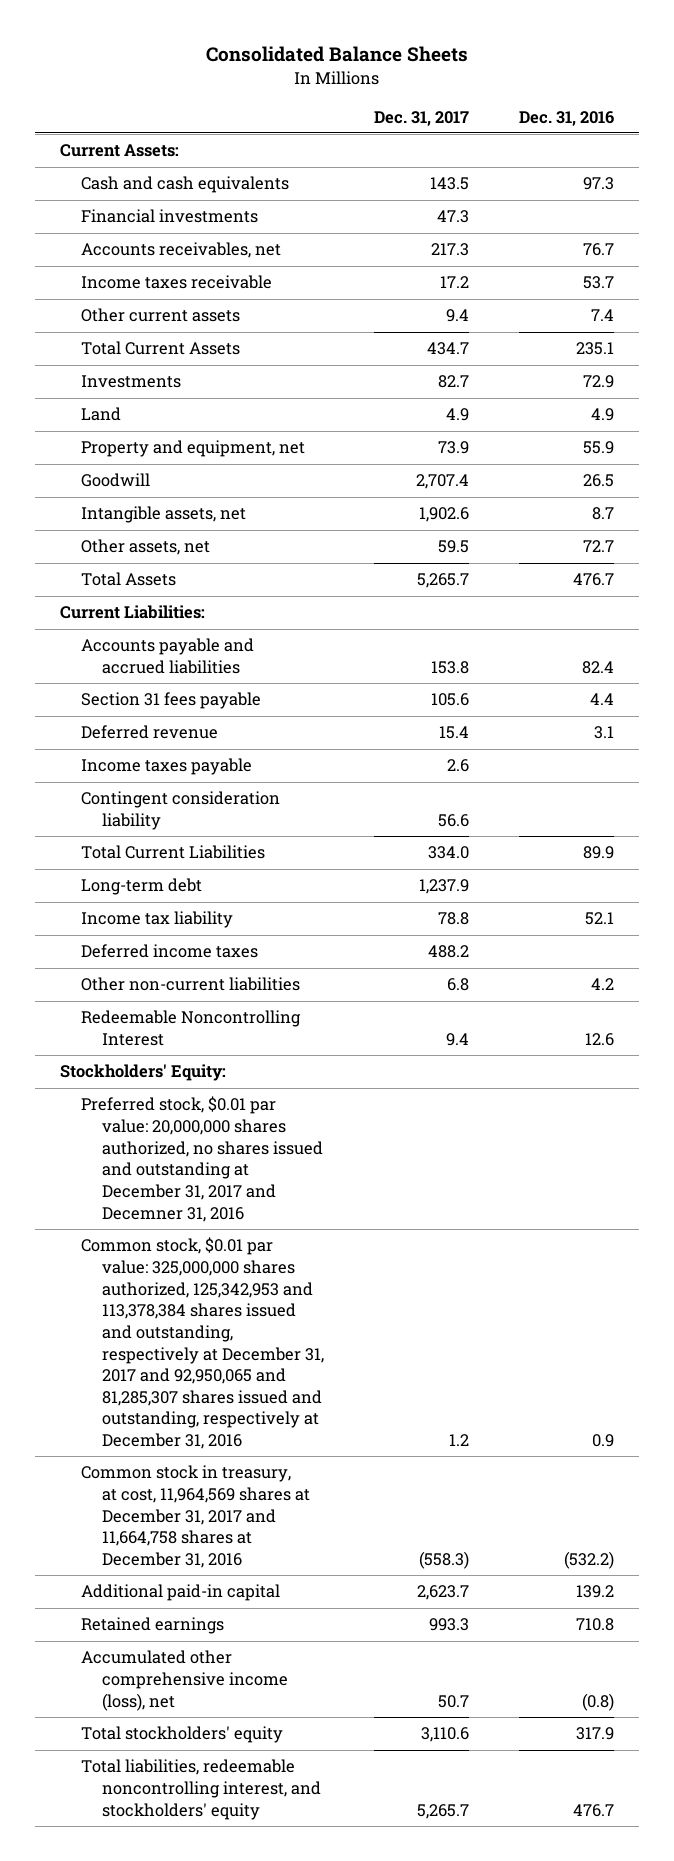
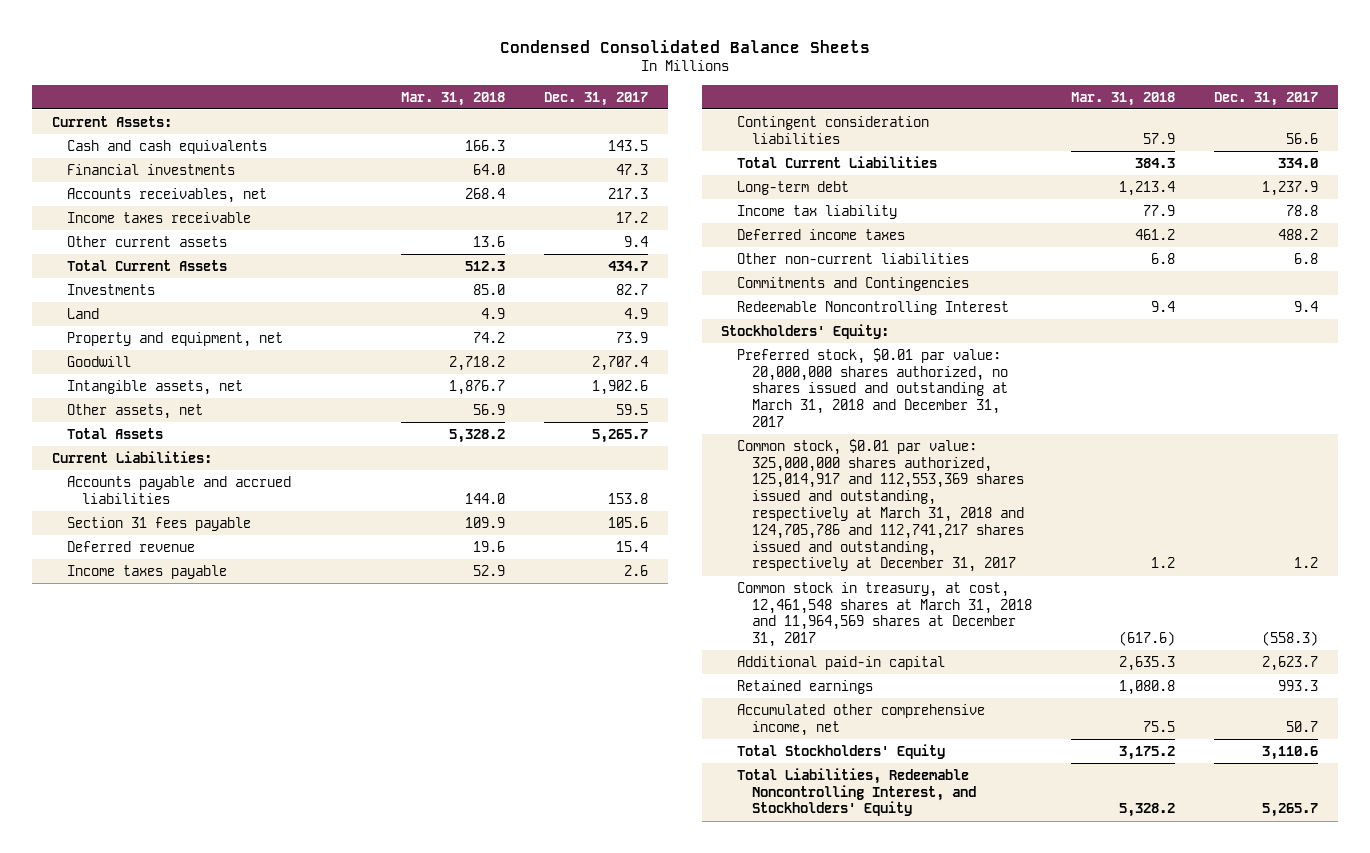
[206,46,469,63] Consolidated Balance Sheets -> [499,40,870,54] Condensed Consolidated Balance Sheets
[519,110,615,126] Dec. 31, 2016 -> none
none -> [401,91,506,106] Mar. 31, 2018
[81,791,281,830] Contingent consideration liability -> [736,115,929,144] Contingent consideration liabilities
none -> [736,276,969,291] Commitments and Contingencies
[81,1096,324,1222] Preferred stock, $0.01 par value: 20,000,000 shares authorized, no shares issued and outstanding at December 31, 2017 and Decemner 31, 2016 -> [736,347,1008,427] Preferred stock, $0.01 par value: 20,000,000 shares authorized, no shares issued and outstanding at March 31, 2018 and December 31, 2017
[81,1237,325,1450] Common stock, $0.01 par value: 325,000,000 shares authorized, 125,342,953 and 113,378,384 shares issued and outstanding, respectively at December 31, 2017 and 92,950,065 and 81,285,307 shares issued and outstanding, respectively at December 31, 2016 -> [736,438,1024,573] Common stock, $0.01 par value: 325,000,000 shares authorized, 125,014,917 and 112,553,369 shares issued and outstanding, respectively at March 31, 2018 and 124,705,786 and 112,741,217 shares issued and outstanding, respectively at December 31, 2017
[81,1465,311,1568] Common stock in treasury, at cost, 11,964,569 shares at December 31, 2017 and 11,664,758 shares at December 31, 2016 -> [736,581,1032,648] Common stock in treasury, at cost, 12,461,548 shares at March 31, 2018 and 11,964,569 shares at December 31, 2017
[81,1650,289,1711] Accumulated other comprehensive income (loss), net -> [736,703,985,736] Accumulated other comprehensive income, net
[81,1726,284,1744] Total stockholders' equity -> [736,743,945,759] Total Stockholders' Equity
[81,1759,322,1820] Total liabilities, redeemable noncontrolling interest, and stockholders' equity -> [736,767,976,817] Total Liabilities, Redeemable Noncontrolling Interest, and Stockholders' Equity

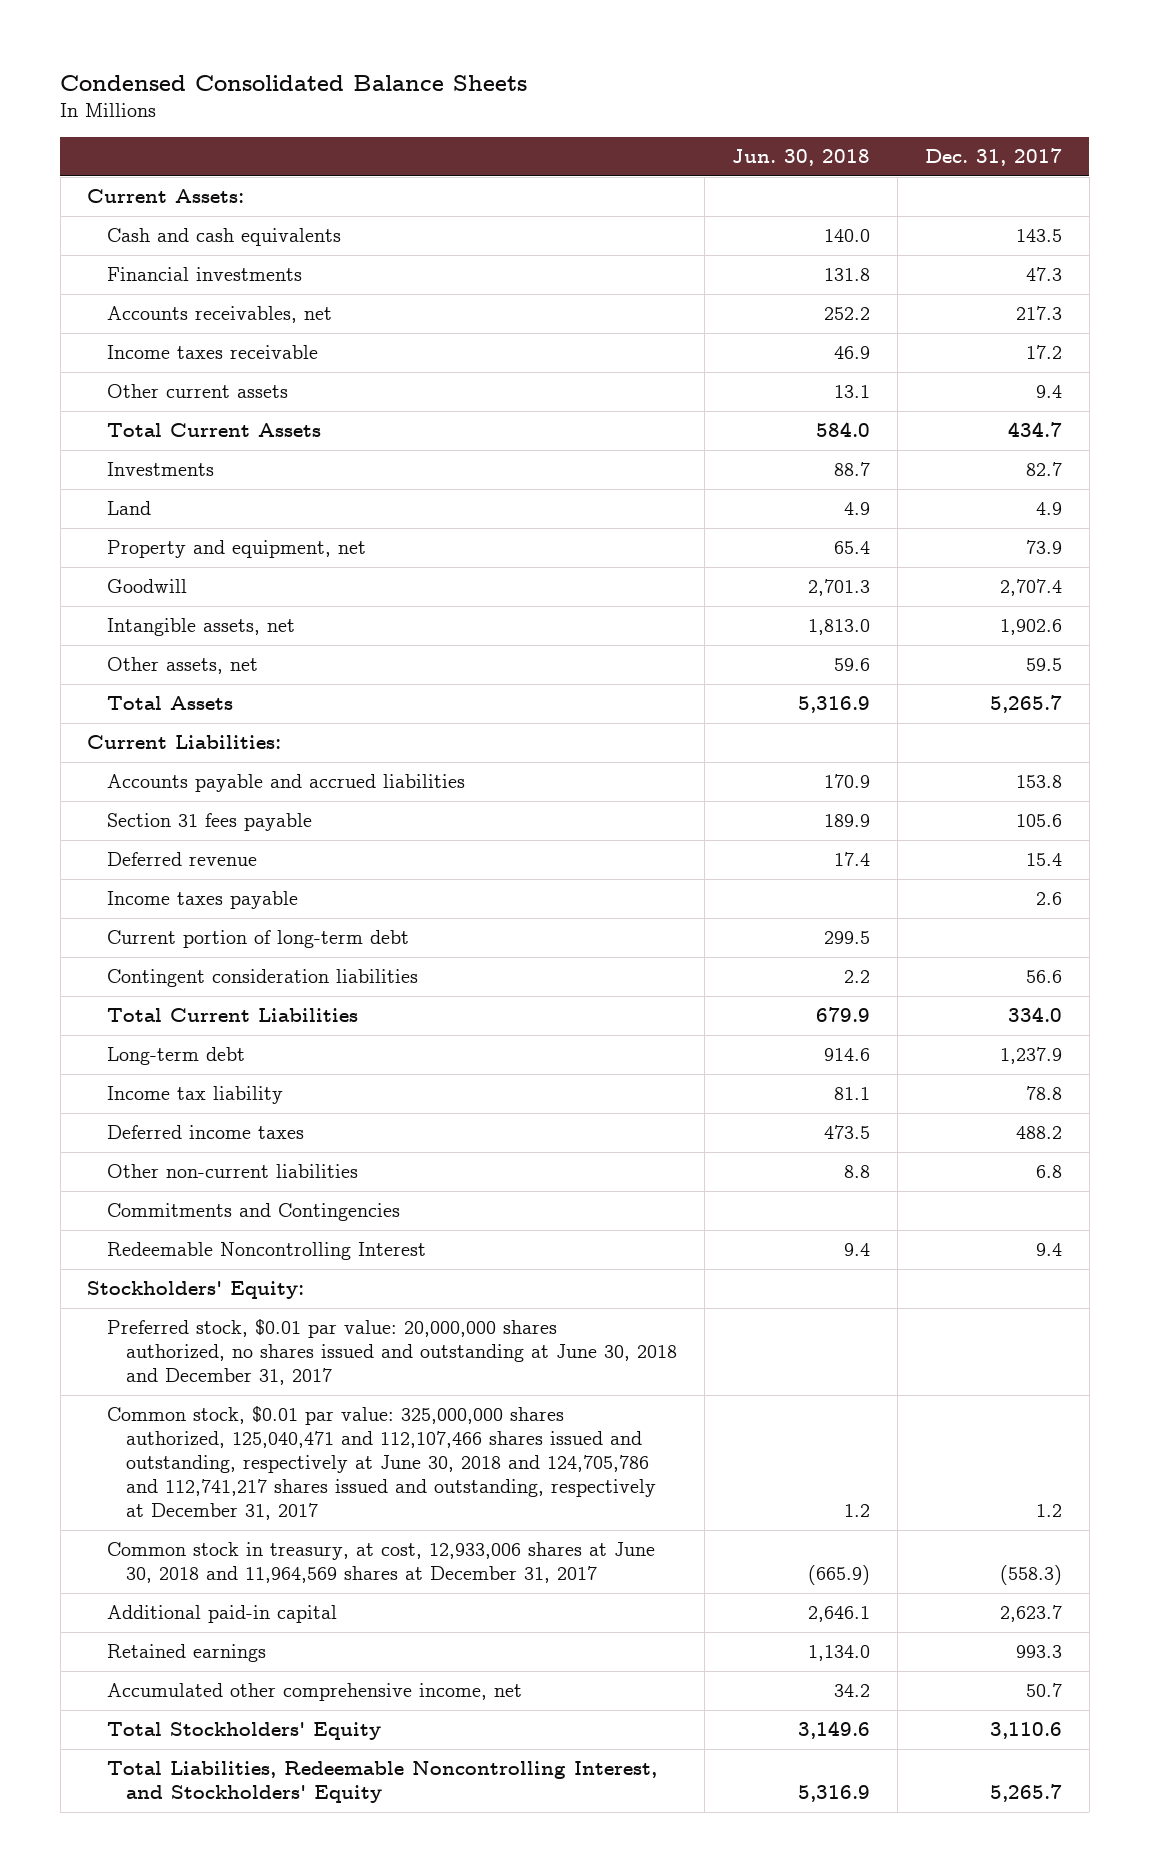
[401,91,506,106] Mar. 31, 2018 -> none
none -> [732,149,871,167] Jun. 30, 2018
none -> [106,930,409,949] Current portion of long-term debt
[736,347,1008,427] Preferred stock, $0.01 par value: 20,000,000 shares authorized, no shares issued and outstanding at March 31, 2018 and December 31, 2017 -> [106,1319,678,1386] Preferred stock, $0.01 par value: 20,000,000 shares authorized, no shares issued and outstanding at June 30, 2018 and December 31, 2017
[736,438,1024,573] Common stock, $0.01 par value: 325,000,000 shares authorized, 125,014,917 and 112,553,369 shares issued and outstanding, respectively at March 31, 2018 and 124,705,786 and 112,741,217 shares issued and outstanding, respectively at December 31, 2017 -> [106,1406,657,1521] Common stock, $0.01 par value: 325,000,000 shares authorized, 125,040,471 and 112,107,466 shares issued and outstanding, respectively at June 30, 2018 and 124,705,786 and 112,741,217 shares issued and outstanding, respectively at December 31, 2017
[736,581,1032,648] Common stock in treasury, at cost, 12,461,548 shares at March 31, 2018 and 11,964,569 shares at December 31, 2017 -> [106,1542,655,1584] Common stock in treasury, at cost, 12,933,006 shares at June 30, 2018 and 11,964,569 shares at December 31, 2017

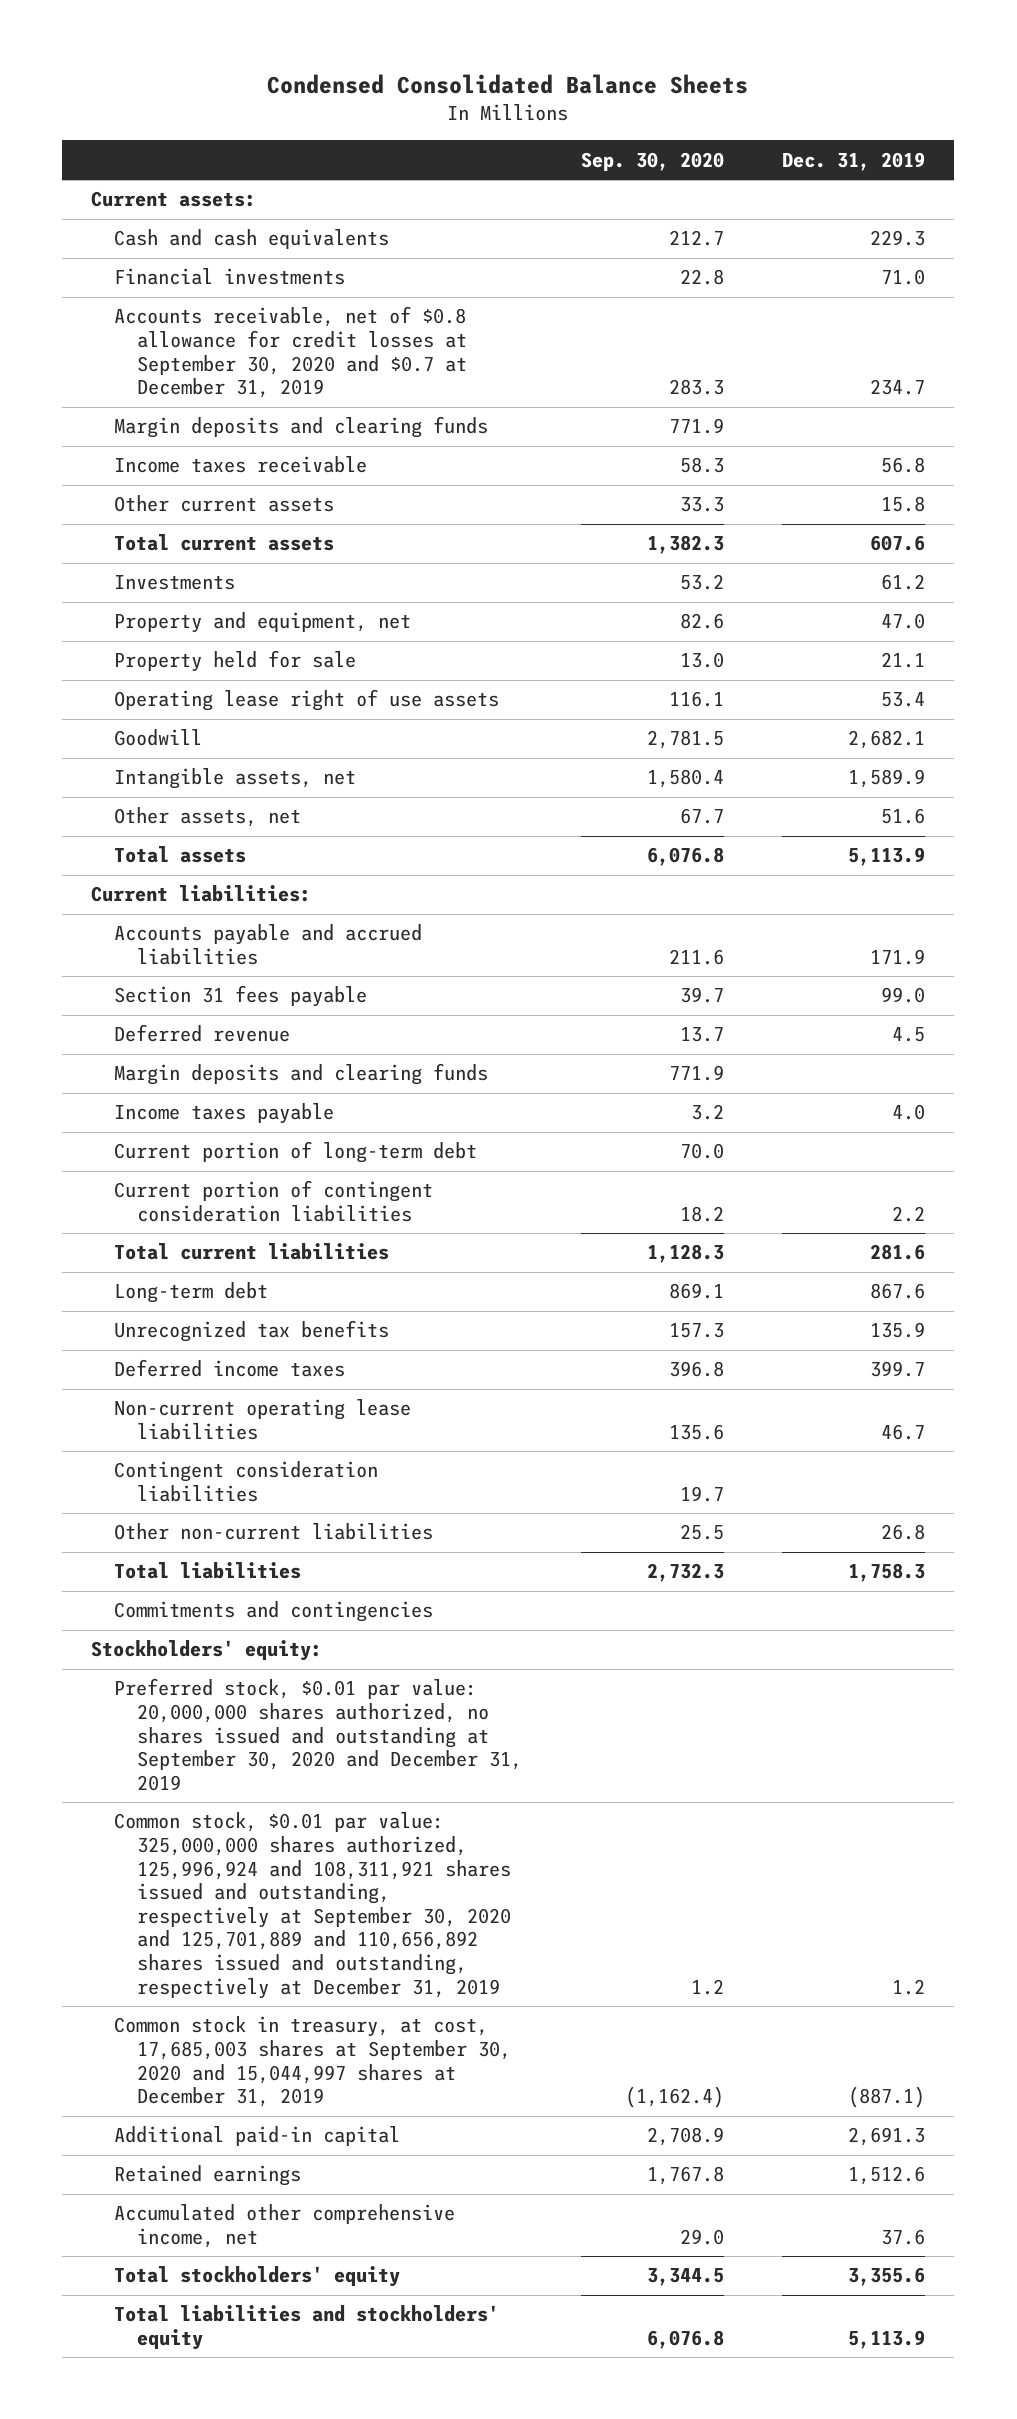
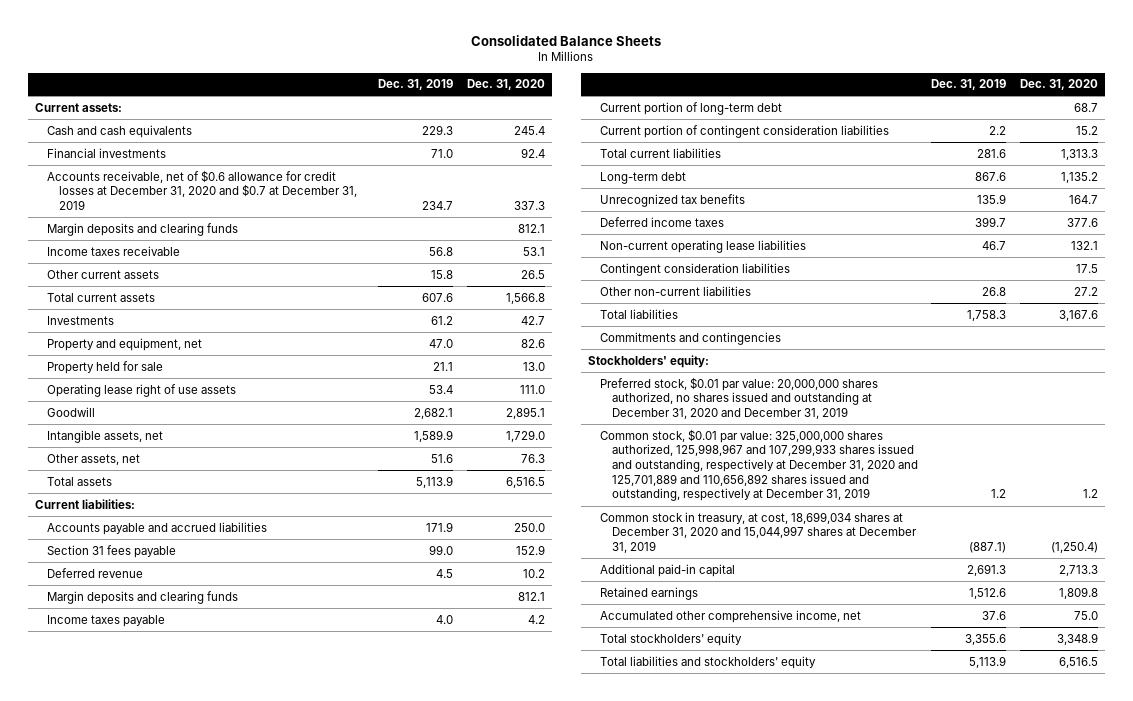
[267,74,749,95] Condensed Consolidated Balance Sheets -> [471,34,662,46] Consolidated Balance Sheets
[580,151,724,171] Sep. 30, 2020 -> none
none -> [467,79,546,91] Dec. 31, 2020
[114,306,468,399] Accounts receivable, net of $0.8 allowance for credit losses at September 30, 2020 and $0.7 at December 31, 2019 -> [46,169,357,210] Accounts receivable, net of $0.6 allowance for credit losses at December 31, 2020 and $0.7 at December 31, 2019
[114,1678,523,1791] Preferred stock, $0.01 par value: 20,000,000 shares authorized, no shares issued and outstanding at September 30, 2020 and December 31, 2019 -> [599,376,878,419] Preferred stock, $0.01 par value: 20,000,000 shares authorized, no shares issued and outstanding at December 31, 2020 and December 31, 2019
[114,1812,512,1999] Common stock, $0.01 par value: 325,000,000 shares authorized, 125,996,924 and 108,311,921 shares issued and outstanding, respectively at September 30, 2020 and 125,701,889 and 110,656,892 shares issued and outstanding, respectively at December 31, 2019 -> [599,428,918,502] Common stock, $0.01 par value: 325,000,000 shares authorized, 125,998,967 and 107,299,933 shares issued and outstanding, respectively at December 31, 2020 and 125,701,889 and 110,656,892 shares issued and outstanding, respectively at December 31, 2019
[114,2016,512,2108] Common stock in treasury, at cost, 17,685,003 shares at September 30, 2020 and 15,044,997 shares at December 31, 2019 -> [599,511,917,553] Common stock in treasury, at cost, 18,699,034 shares at December 31, 2020 and 15,044,997 shares at December 31, 2019

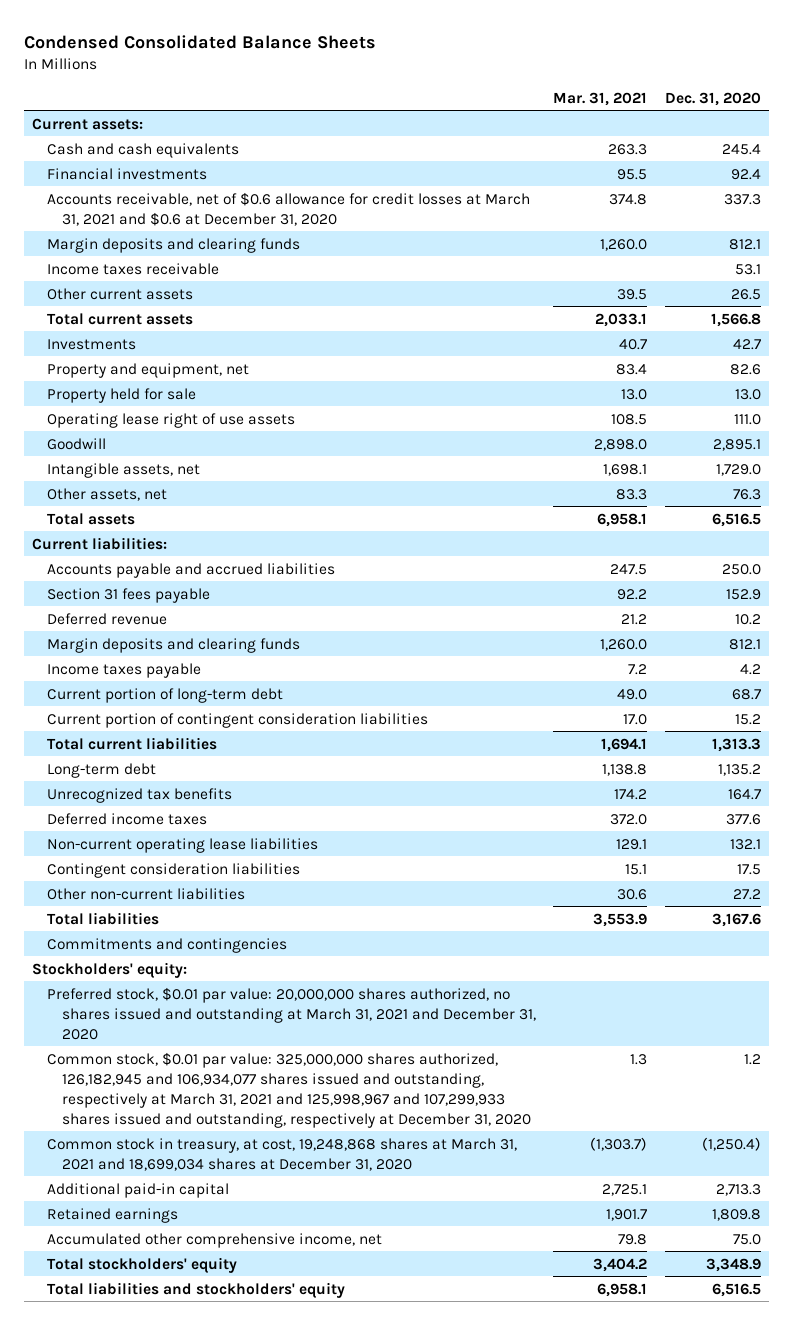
[471,34,662,46] Consolidated Balance Sheets -> [23,35,376,50] Condensed Consolidated Balance Sheets
[378,79,454,91] Dec. 31, 2019 -> none
none -> [553,91,648,106] Mar. 31, 2021
[46,169,357,210] Accounts receivable, net of $0.6 allowance for credit losses at December 31, 2020 and $0.7 at December 31, 2019 -> [47,191,531,226] Accounts receivable, net of $0.6 allowance for credit losses at March 31, 2021 and $0.6 at December 31, 2020
[599,376,878,419] Preferred stock, $0.01 par value: 20,000,000 shares authorized, no shares issued and outstanding at December 31, 2020 and December 31, 2019 -> [47,986,536,1040] Preferred stock, $0.01 par value: 20,000,000 shares authorized, no shares issued and outstanding at March 31, 2021 and December 31, 2020
[599,428,918,502] Common stock, $0.01 par value: 325,000,000 shares authorized, 125,998,967 and 107,299,933 shares issued and outstanding, respectively at December 31, 2020 and 125,701,889 and 110,656,892 shares issued and outstanding, respectively at December 31, 2019 -> [47,1051,531,1128] Common stock, $0.01 par value: 325,000,000 shares authorized, 126,182,945 and 106,934,077 shares issued and outstanding, respectively at March 31, 2021 and 125,998,967 and 107,299,933 shares issued and outstanding, respectively at December 31, 2020
[599,511,917,553] Common stock in treasury, at cost, 18,699,034 shares at December 31, 2020 and 15,044,997 shares at December 31, 2019 -> [47,1137,518,1171] Common stock in treasury, at cost, 19,248,868 shares at March 31, 2021 and 18,699,034 shares at December 31, 2020

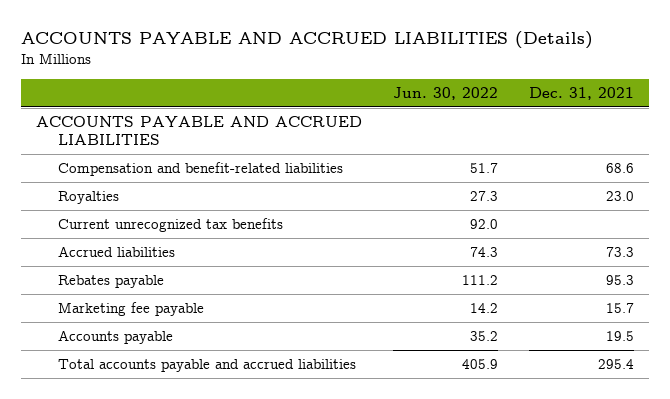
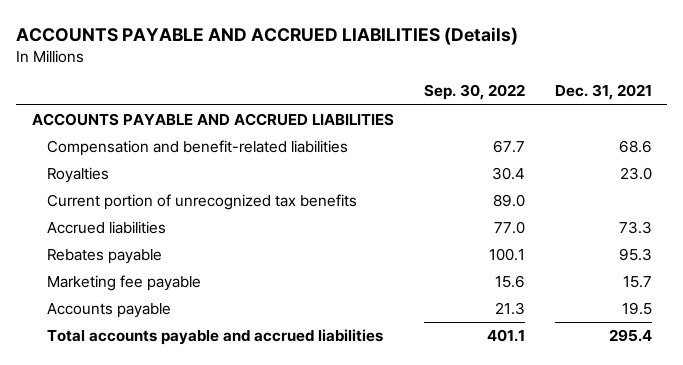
[392,86,498,100] Jun. 30, 2022 -> none
none -> [423,84,525,101] Sep. 30, 2022
[58,218,284,233] Current unrecognized tax benefits -> [46,194,357,211] Current portion of unrecognized tax benefits

